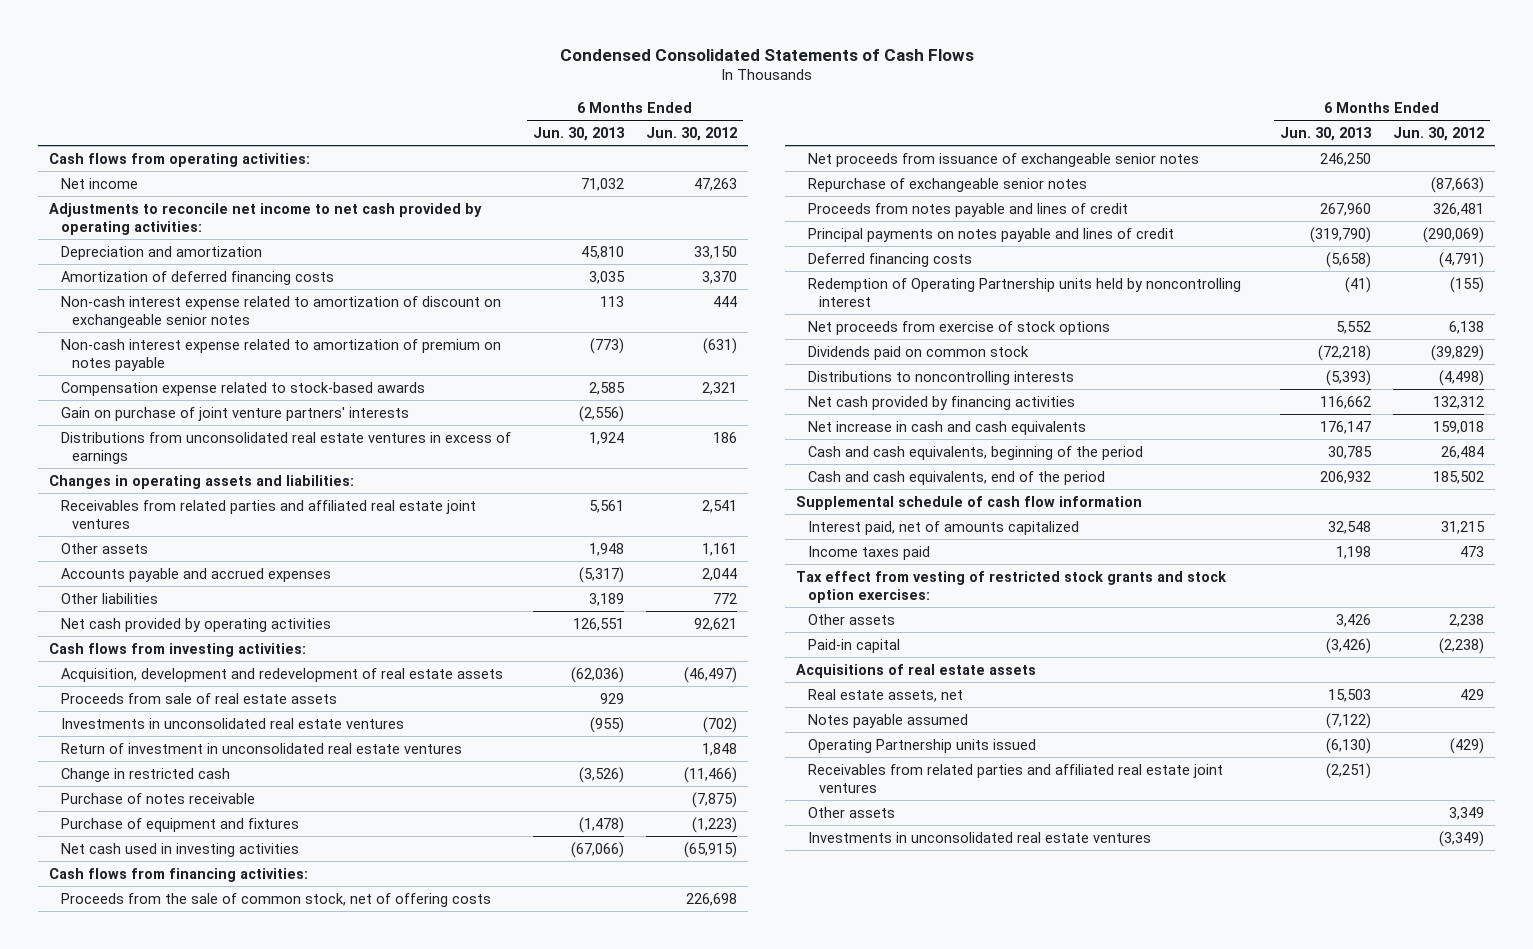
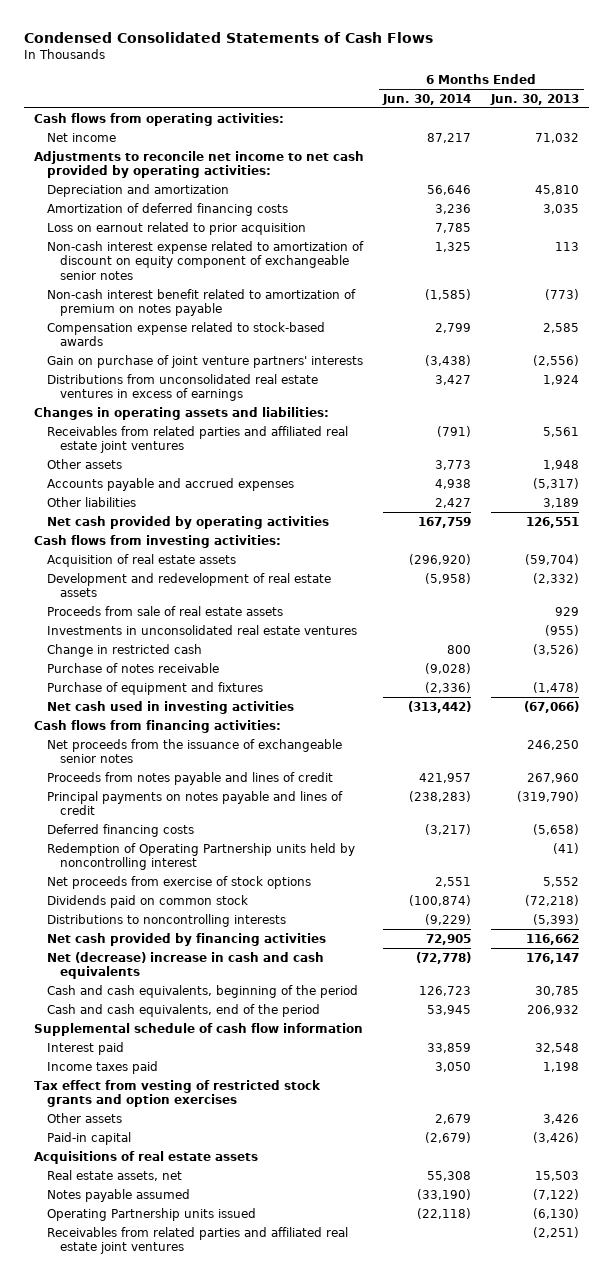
[646,126,738,141] Jun. 30, 2012 -> none
none -> [382,93,472,105] Jun. 30, 2014
none -> [47,221,307,235] Loss on earnout related to prior acquisition
[60,295,501,329] Non-cash interest expense related to amortization of discount on exchangeable senior notes -> [47,240,365,280] Non-cash interest expense related to amortization of discount on equity component of exchangeable senior notes
[60,338,501,372] Non-cash interest expense related to amortization of premium on notes payable -> [47,288,357,317] Non-cash interest benefit related to amortization of premium on notes payable
none -> [47,553,237,567] Acquisition of real estate assets
[60,667,503,682] Acquisition, development and redevelopment of real estate assets -> [47,572,332,598] Development and redevelopment of real estate assets
[570,666,624,683] (62,036) -> [532,572,579,584] (2,332)
[60,742,462,754] Return of investment in unconsolidated real estate ventures -> none
[60,892,491,907] Proceeds from the sale of common stock, net of offering costs -> none
[807,177,1087,192] Repurchase of exchangeable senior notes -> none
[807,152,1199,167] Net proceeds from issuance of exchangeable senior notes -> [47,738,343,764] Net proceeds from the issuance of exchangeable senior notes
[807,420,1086,435] Net increase in cash and cash equivalents -> [47,951,325,980] Net (decrease) increase in cash and cash equivalents
[807,520,1079,535] Interest paid, net of amounts capitalized -> [47,1041,125,1055] Interest paid
[796,570,1228,604] Tax effect from vesting of restricted stock grants and stock option exercises: -> [34,1079,322,1108] Tax effect from vesting of restricted stock grants and option exercises
[807,806,895,818] Other assets -> none
[807,831,1151,843] Investments in unconsolidated real estate ventures -> none

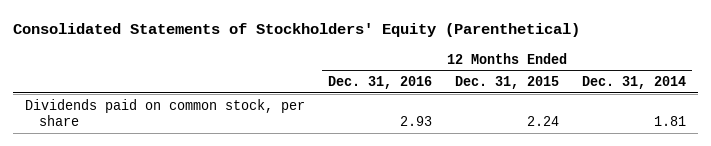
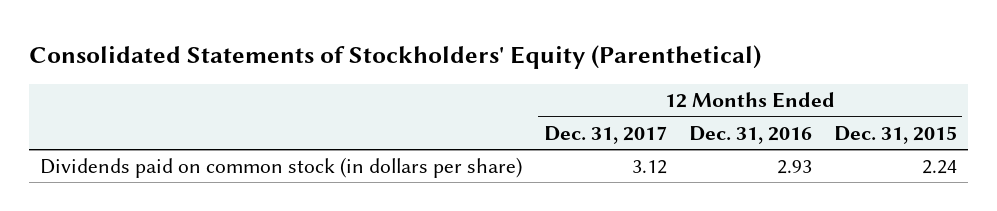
[582,75,687,89] Dec. 31, 2014 -> none
none -> [543,125,667,144] Dec. 31, 2017
[24,98,305,126] Dividends paid on common stock, per share -> [39,157,522,179] Dividends paid on common stock (in dollars per share)

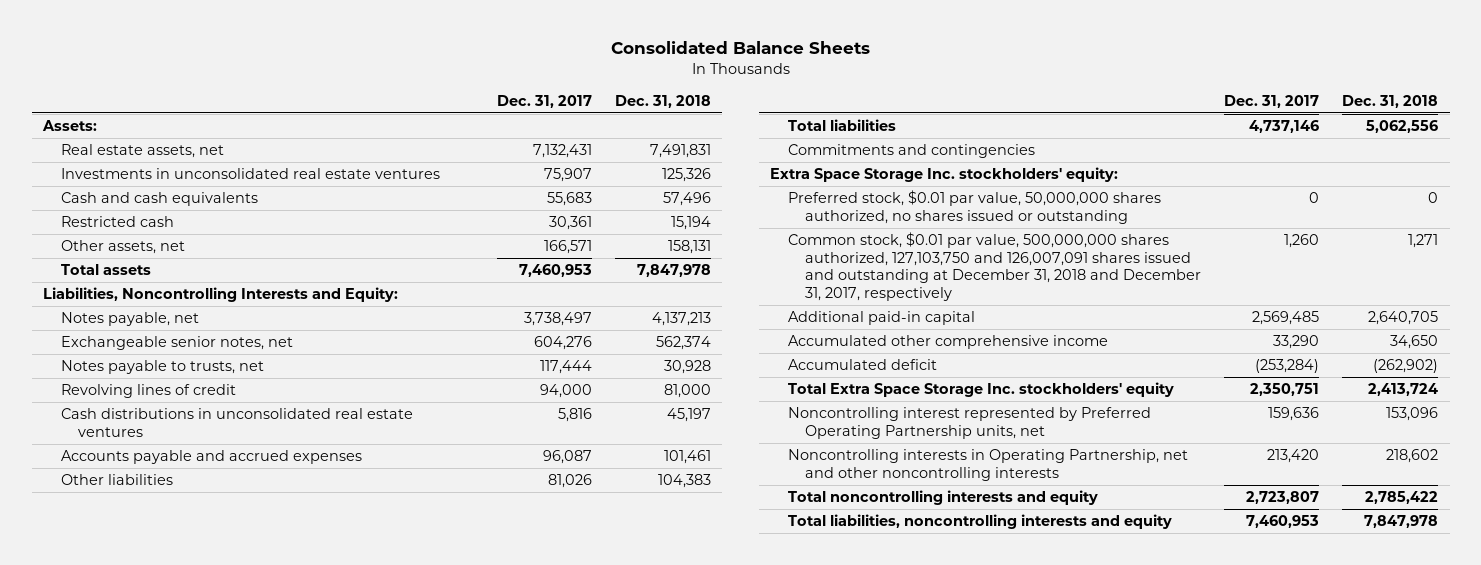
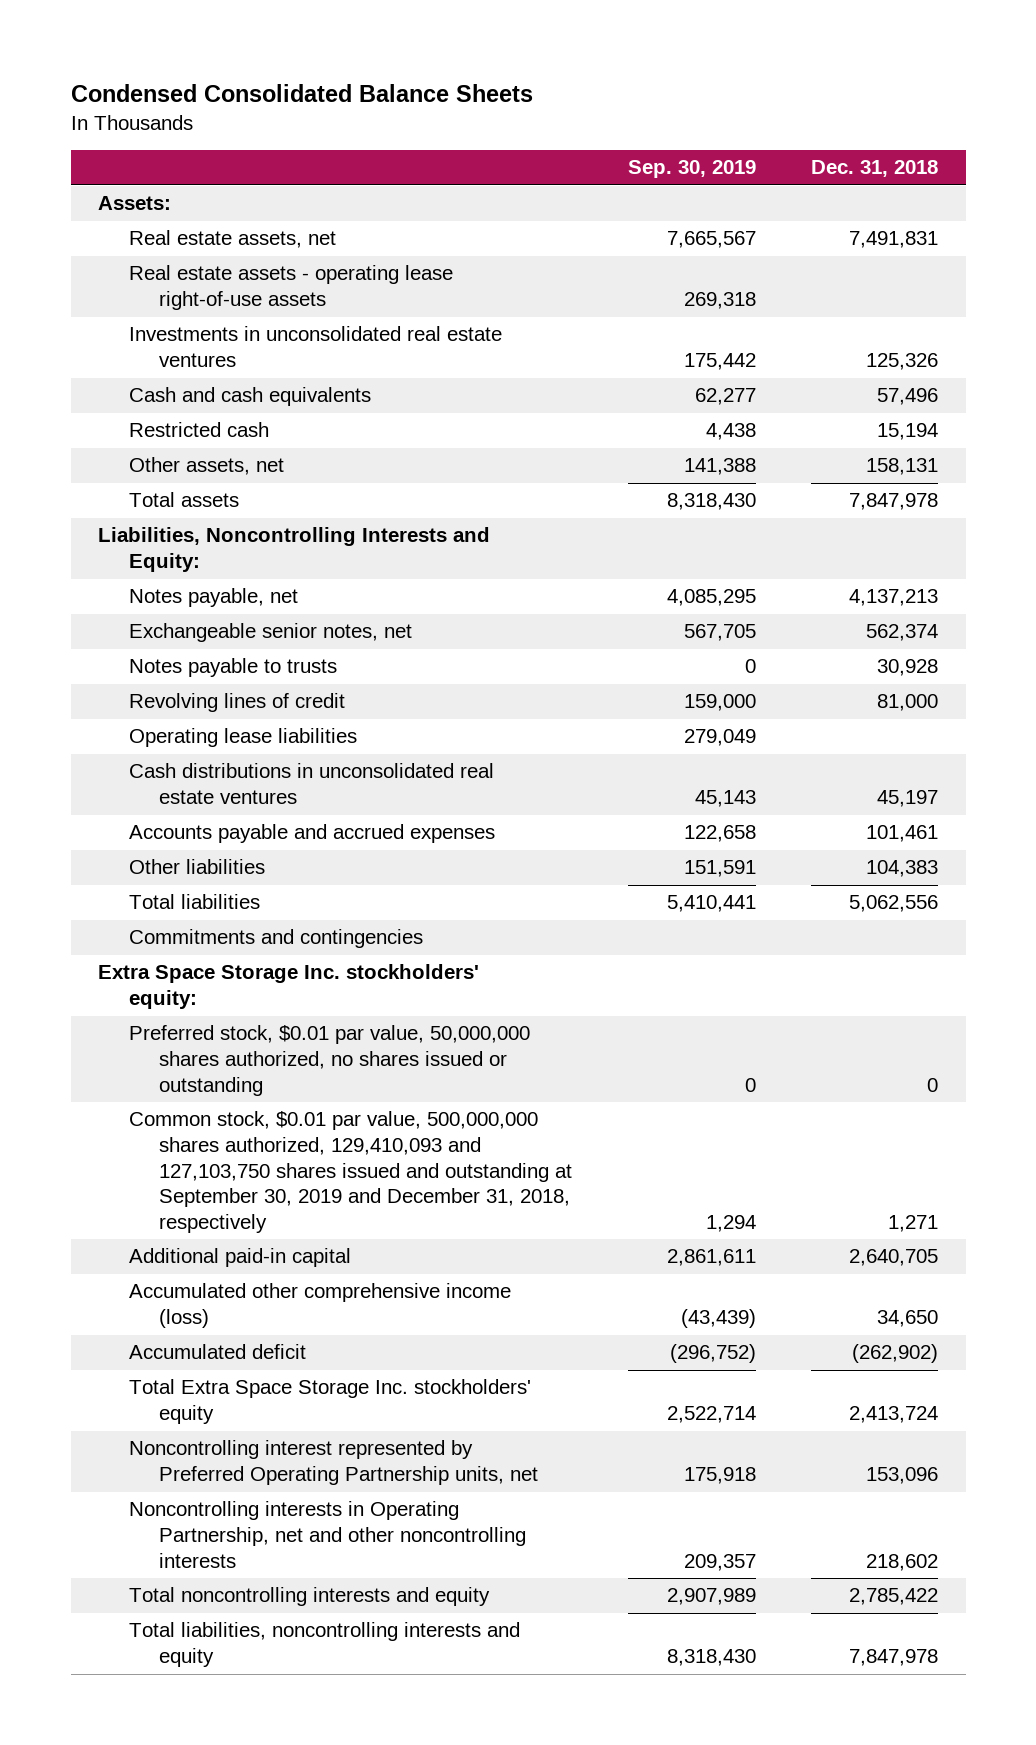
[610,41,870,55] Consolidated Balance Sheets -> [70,84,533,103] Condensed Consolidated Balance Sheets
[496,94,592,108] Dec. 31, 2017 -> none
none -> [627,160,756,179] Sep. 30, 2019
none -> [128,265,453,311] Real estate assets - operating lease right-of-use assets
[60,360,264,375] Notes payable to trusts, net -> [128,658,337,678] Notes payable to trusts
none -> [128,728,357,748] Operating lease liabilities
[787,232,1202,302] Common stock, $0.01 par value, 500,000,000 shares authorized, 127,103,750 and 126,007,091 shares issued and outstanding at December 31, 2018 and December 31, 2017, respectively -> [128,1111,573,1234] Common stock, $0.01 par value, 500,000,000 shares authorized, 129,410,093 and 127,103,750 shares issued and outstanding at September 30, 2019 and December 31, 2018, respectively
[787,335,1108,350] Accumulated other comprehensive income -> [128,1283,511,1329] Accumulated other comprehensive income (loss)

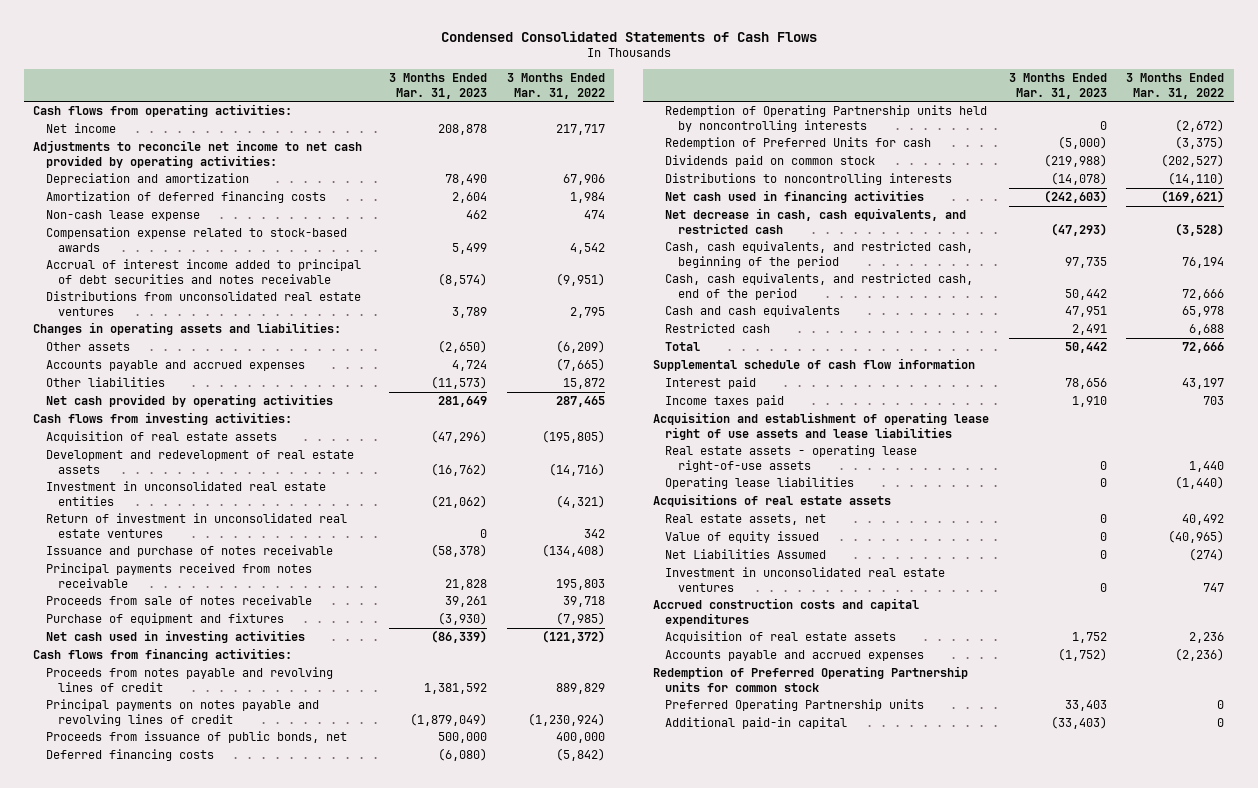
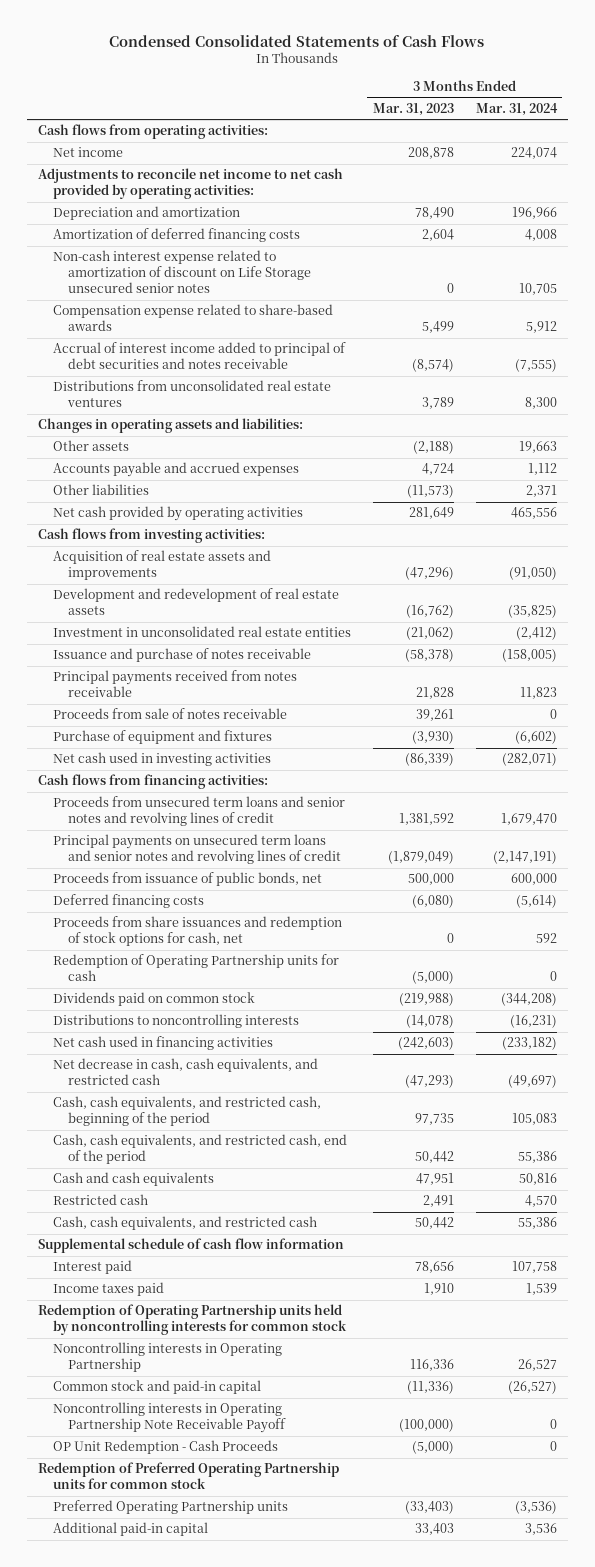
[506,73,605,99] 3 Months Ended Mar. 31, 2022 -> none
none -> [475,102,558,116] Mar. 31, 2024
[45,210,200,222] Non-cash lease expense -> none
none -> [52,250,311,294] Non-cash interest expense related to amortization of discount on Life Storage unsecured senior notes
[45,227,347,252] Compensation expense related to stock-based awards -> [52,304,333,332] Compensation expense related to share-based awards
[437,340,487,354] (2,650) -> [412,441,454,455] (2,188)
[45,431,277,444] Acquisition of real estate assets -> [52,550,271,581] Acquisition of real estate assets and improvements
[45,513,347,538] Return of investment in unconsolidated real estate ventures -> none
[45,667,333,692] Proceeds from notes payable and revolving lines of credit -> [52,796,345,827] Proceeds from unsecured term loans and senior notes and revolving lines of credit
[45,699,319,726] Principal payments on notes payable and revolving lines of credit -> [52,834,341,865] Principal payments on unsecured term loans and senior notes and revolving lines of credit
[665,137,932,150] Redemption of Preferred Units for cash -> none
none -> [52,916,342,947] Proceeds from share issuances and redemption of stock options for cash, net
[665,105,988,132] Redemption of Operating Partnership units held by noncontrolling interests -> [52,954,339,982] Redemption of Operating Partnership units for cash
[1099,120,1107,130] 0 -> [411,971,454,985] (5,000)
[665,342,701,352] Total -> [52,1216,317,1231] Cash, cash equivalents, and restricted cash
[653,412,990,440] Acquisition and establishment of operating lease right of use assets and lease liabilities -> none
[665,445,918,472] Real estate assets - operating lease right-of-use assets -> none
[665,477,855,490] Operating lease liabilities -> none
[653,494,892,508] Acquisitions of real estate assets -> none
[665,514,827,526] Real estate assets, net -> none
[665,531,820,544] Value of equity issued -> none
[665,549,827,560] Net Liabilities Assumed -> none
[665,567,946,592] Investment in unconsolidated real estate ventures -> none
[653,598,920,626] Accrued construction costs and capital expenditures -> none
[665,631,897,644] Acquisition of real estate assets -> none
[665,650,925,662] Accounts payable and accrued expenses -> none
none -> [38,1304,347,1336] Redemption of Operating Partnership units held by noncontrolling interests for common stock
none -> [52,1342,282,1373] Noncontrolling interests in Operating Partnership
none -> [52,1380,261,1395] Common stock and paid-in capital
none -> [52,1402,286,1434] Noncontrolling interests in Operating Partnership Note Receivable Payoff
none -> [52,1440,278,1455] OP Unit Redemption - Cash Proceeds
[1064,700,1107,712] 33,403 -> [404,1501,454,1515] (33,403)
[1050,716,1107,730] (33,403) -> [414,1523,454,1536] 33,403

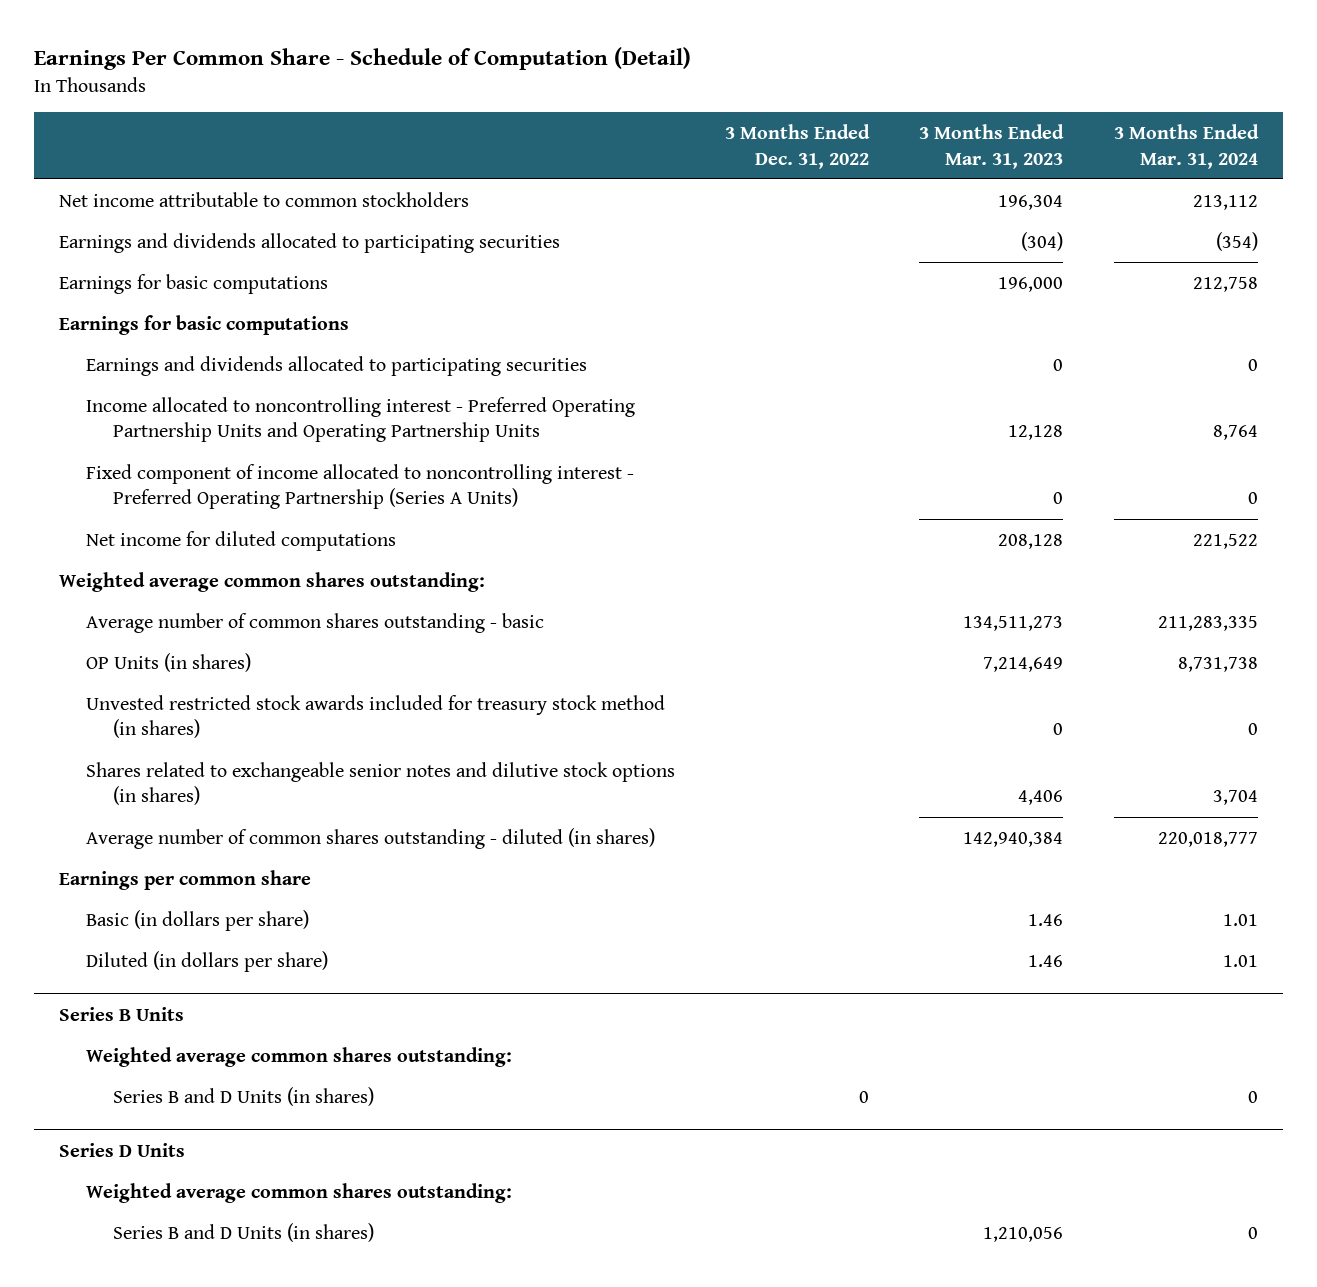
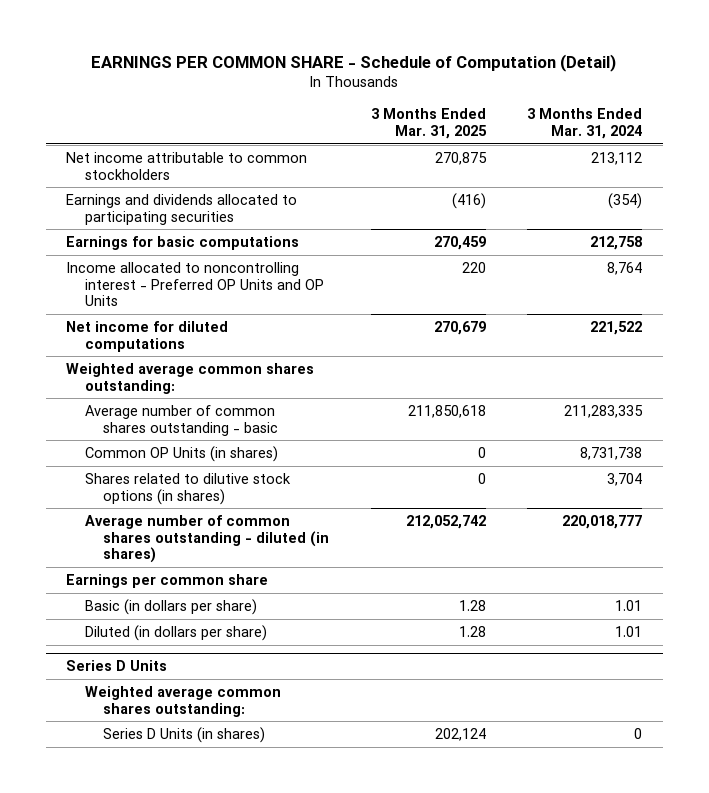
[33,46,691,70] Earnings Per Common Share - Schedule of Computation (Detail) -> [91,53,617,72] EARNINGS PER COMMON SHARE - Schedule of Computation (Detail)
[725,123,871,169] 3 Months Ended Dec. 31, 2022 -> none
[919,123,1065,169] 3 Months Ended Mar. 31, 2023 -> none
none -> [370,108,487,139] 3 Months Ended Mar. 31, 2025
[58,314,349,335] Earnings for basic computations -> none
[85,355,587,376] Earnings and dividends allocated to participating securities -> none
[85,463,634,510] Fixed component of income allocated to noncontrolling interest - Preferred Operating Partnership (Series A Units) -> none
[85,396,635,443] Income allocated to noncontrolling interest - Preferred Operating Partnership Units and Operating Partnership Units -> [66,261,324,307] Income allocated to noncontrolling interest - Preferred OP Units and OP Units
[85,694,665,739] Unvested restricted stock awards included for treasury stock method (in shares) -> none
[85,652,251,672] OP Units (in shares) -> [84,445,278,462] Common OP Units (in shares)
[85,761,675,806] Shares related to exchangeable senior notes and dilutive stock options (in shares) -> [84,472,291,505] Shares related to dilutive stock options (in shares)
[58,1006,184,1021] Series B Units -> none
[85,1046,512,1067] Weighted average common shares outstanding: -> none
[112,1086,374,1106] Series B and D Units (in shares) -> none
[112,1222,374,1242] Series B and D Units (in shares) -> [103,726,266,743] Series D Units (in shares)

